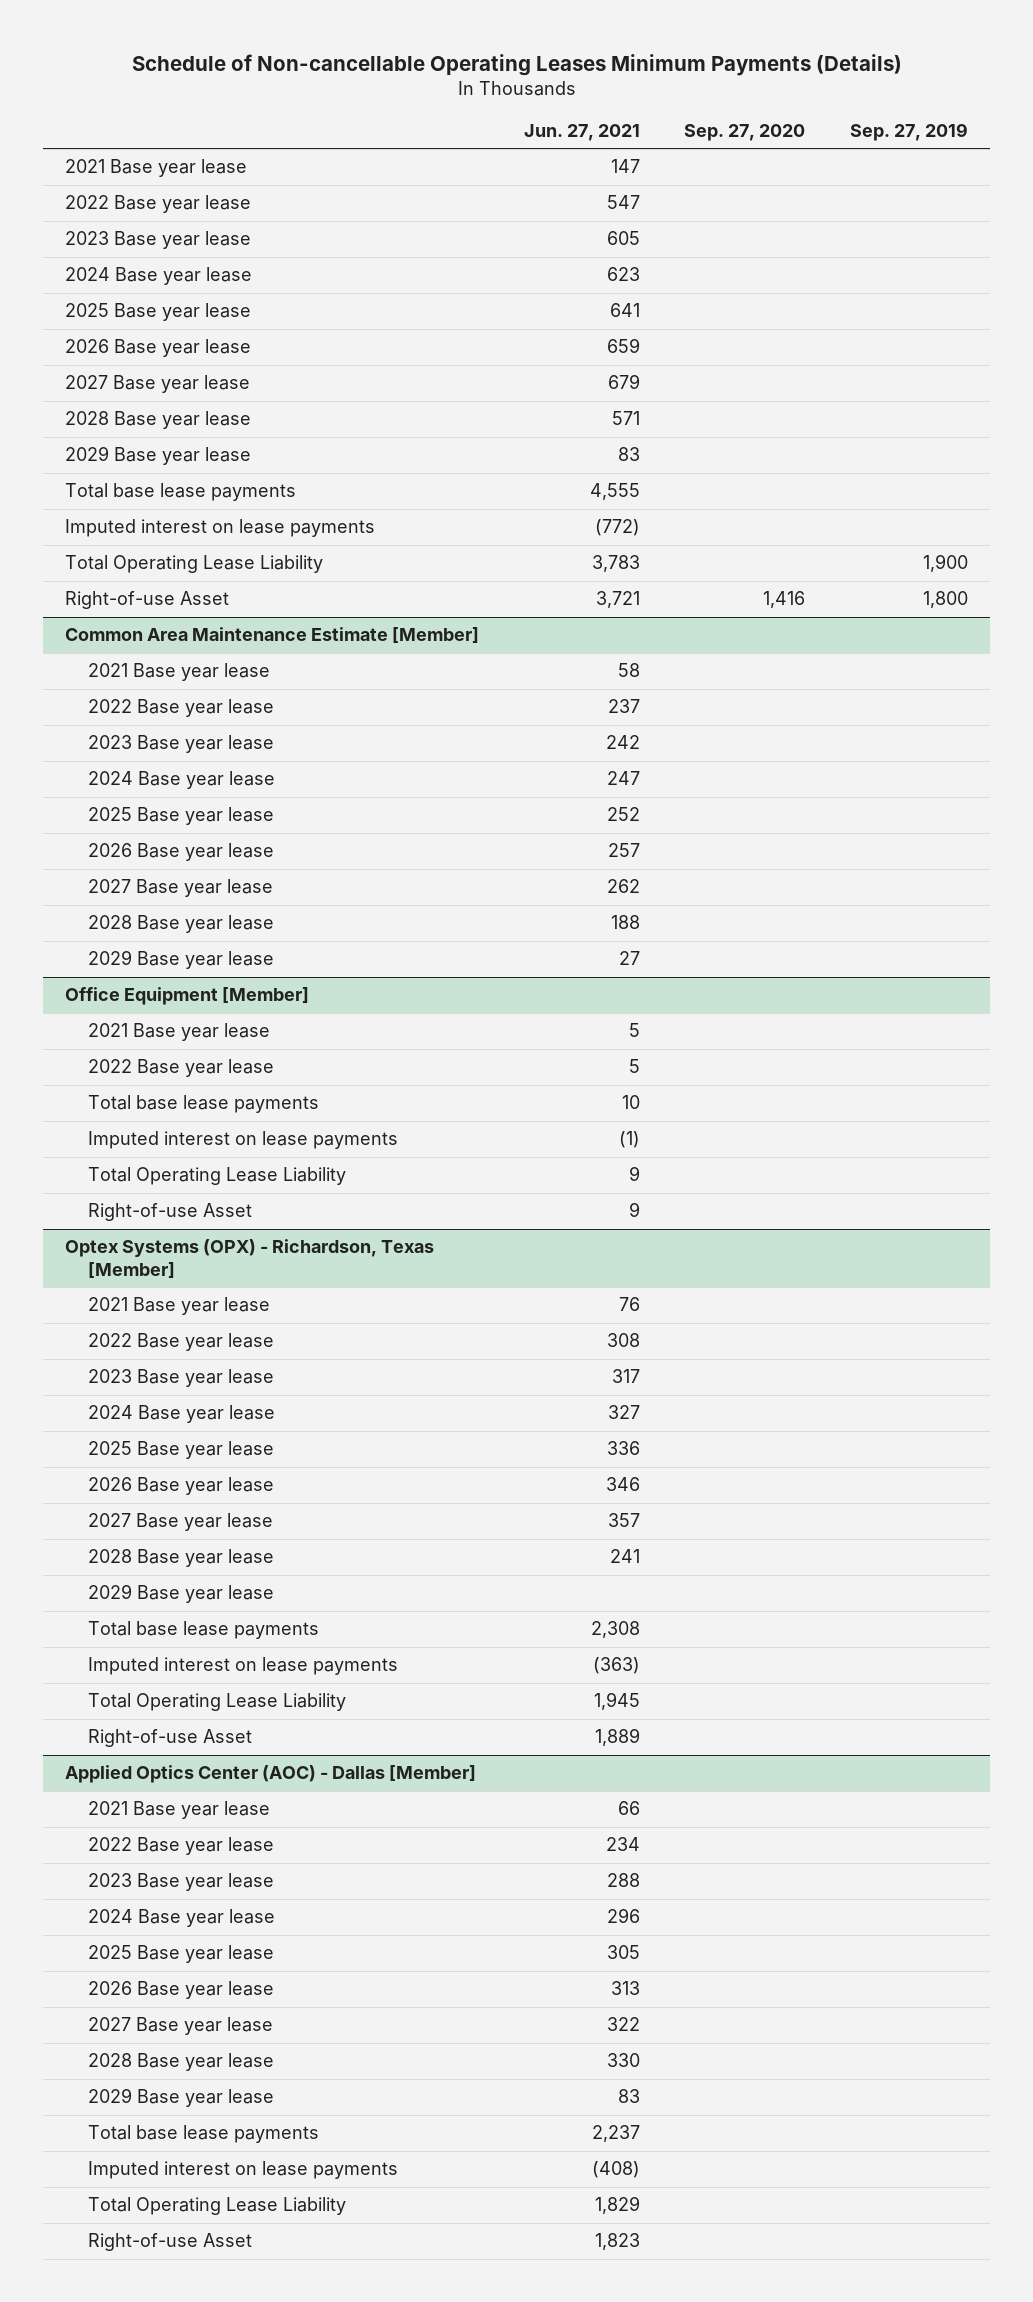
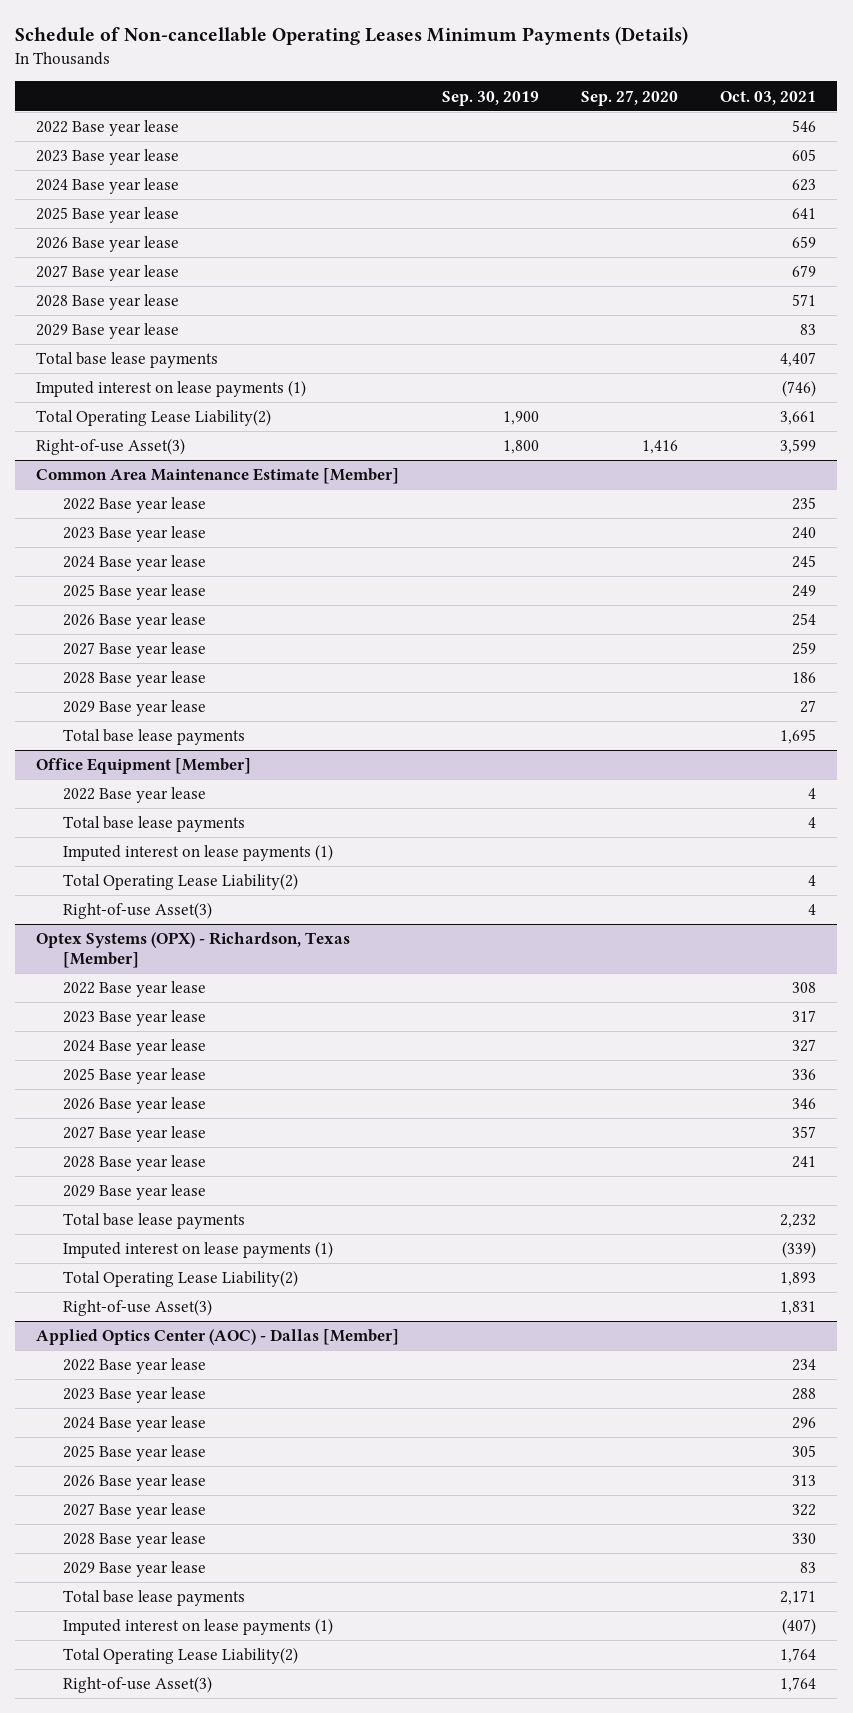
[523,123,640,141] Jun. 27, 2021 -> none
[850,122,969,141] Sep. 27, 2019 -> none
none -> [441,90,539,106] Sep. 30, 2019
none -> [720,90,817,105] Oct. 03, 2021
[65,159,248,178] 2021 Base year lease -> none
[65,519,376,538] Imputed interest on lease payments -> [36,380,307,398] Imputed interest on lease payments (1)
[65,555,324,574] Total Operating Lease Liability -> [36,409,272,427] Total Operating Lease Liability(2)
[65,591,230,610] Right-of-use Asset -> [36,438,186,456] Right-of-use Asset(3)
[88,663,271,682] 2021 Base year lease -> none
none -> [62,729,245,746] Total base lease payments
[88,1023,271,1042] 2021 Base year lease -> none
[88,1131,399,1150] Imputed interest on lease payments -> [62,844,333,862] Imputed interest on lease payments (1)
[88,1167,347,1186] Total Operating Lease Liability -> [62,873,298,891] Total Operating Lease Liability(2)
[88,1203,253,1222] Right-of-use Asset -> [62,902,212,920] Right-of-use Asset(3)
[88,1297,271,1316] 2021 Base year lease -> none
[88,1657,399,1676] Imputed interest on lease payments -> [62,1241,333,1259] Imputed interest on lease payments (1)
[88,1693,347,1712] Total Operating Lease Liability -> [62,1270,298,1288] Total Operating Lease Liability(2)
[88,1729,253,1748] Right-of-use Asset -> [62,1299,212,1317] Right-of-use Asset(3)
[88,1801,271,1820] 2021 Base year lease -> none
[88,2161,399,2180] Imputed interest on lease payments -> [62,1618,333,1636] Imputed interest on lease payments (1)
[88,2197,347,2216] Total Operating Lease Liability -> [62,1647,298,1665] Total Operating Lease Liability(2)
[88,2233,253,2252] Right-of-use Asset -> [62,1676,212,1694] Right-of-use Asset(3)

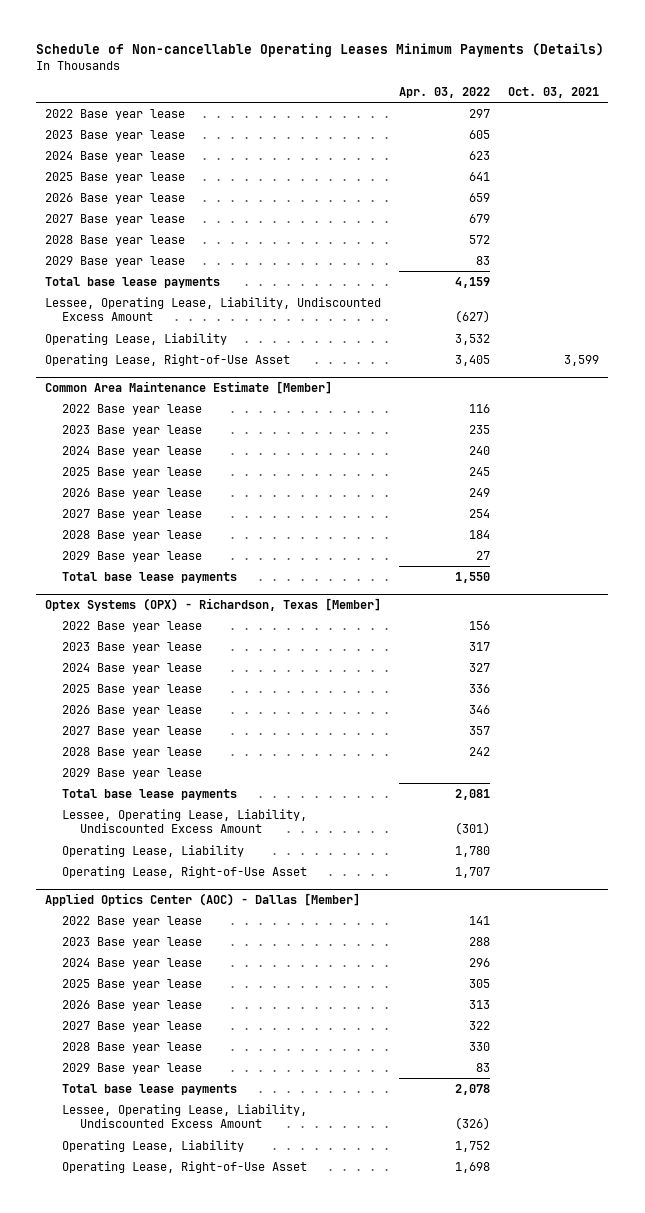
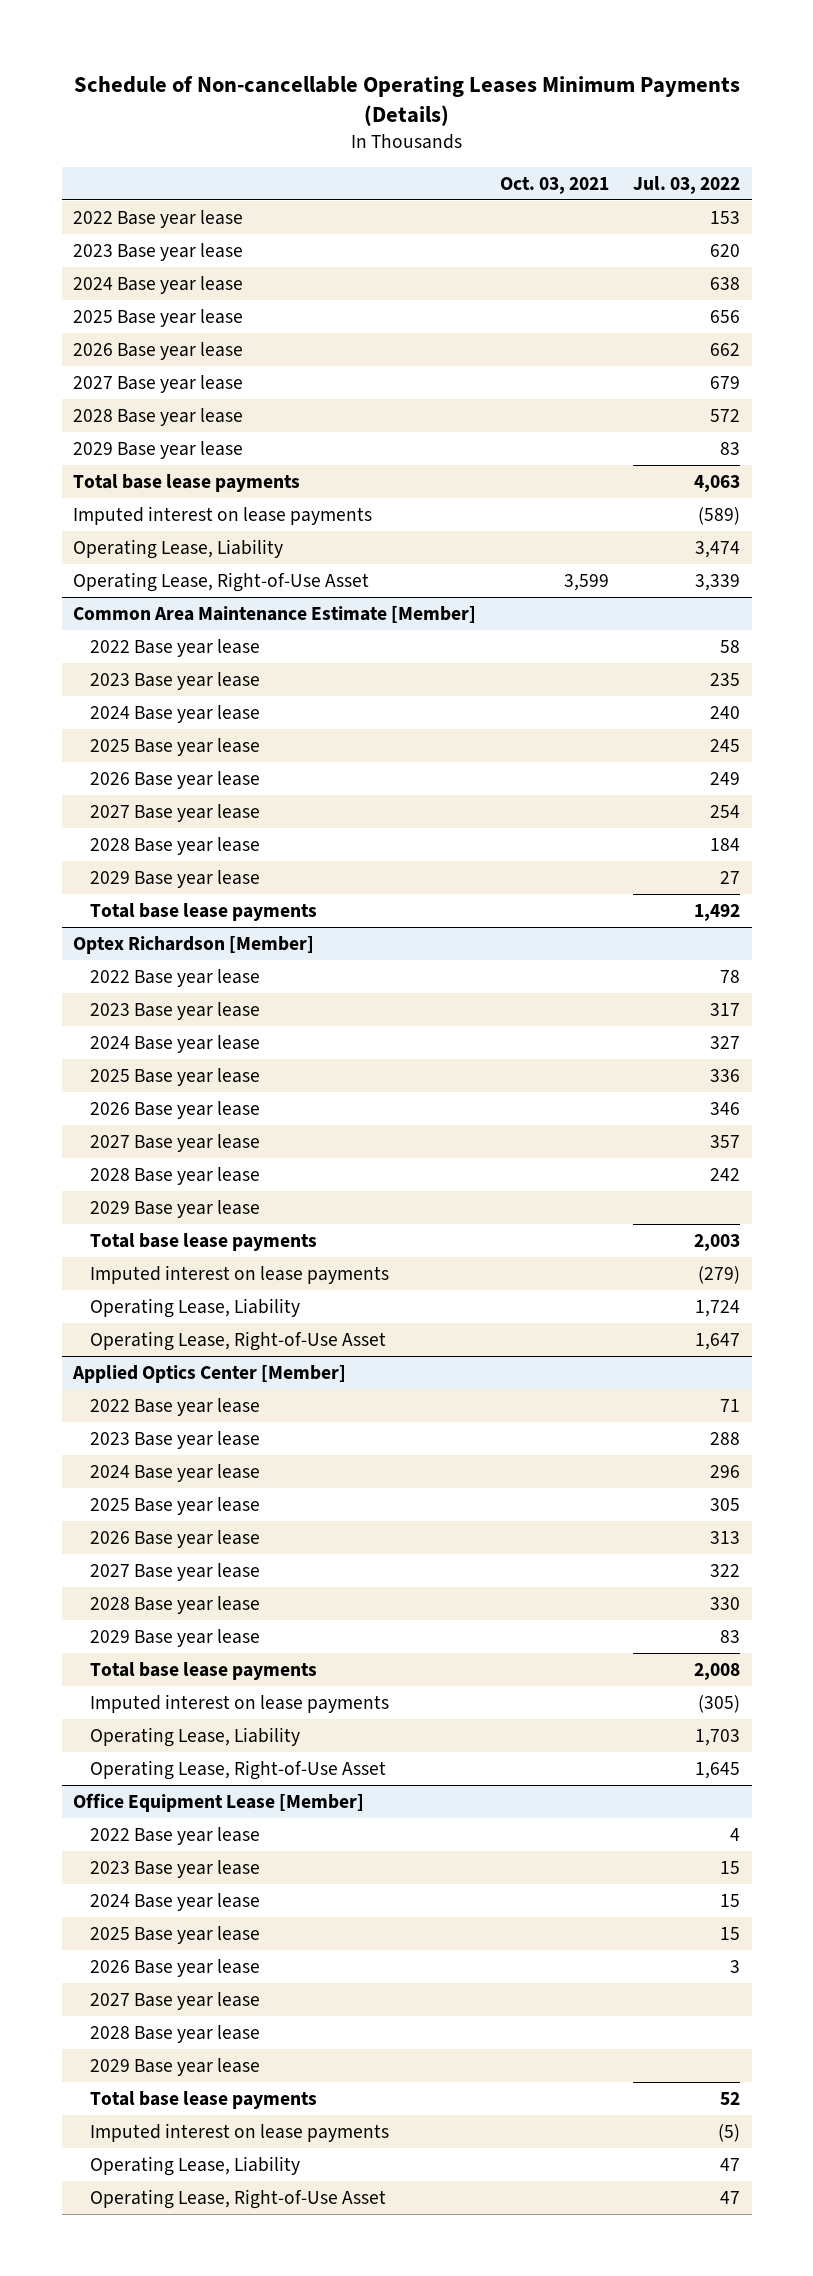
[399,86,491,98] Apr. 03, 2022 -> none
none -> [632,175,740,194] Jul. 03, 2022
[45,296,382,322] Lessee, Operating Lease, Liability, Undiscounted Excess Amount -> [73,505,373,525] Imputed interest on lease payments
[45,597,382,611] Optex Systems (OPX) - Richardson, Texas [Member] -> none
[62,620,203,632] 2022 Base year lease -> none
[62,641,203,653] 2023 Base year lease -> none
[62,662,203,674] 2024 Base year lease -> none
[62,683,203,695] 2025 Base year lease -> none
[62,704,203,716] 2026 Base year lease -> none
[62,725,203,737] 2027 Base year lease -> none
[62,746,203,758] 2028 Base year lease -> none
[62,767,203,779] 2029 Base year lease -> none
[62,788,238,800] Total base lease payments -> none
[62,808,308,834] Lessee, Operating Lease, Liability, Undiscounted Excess Amount -> none
[62,844,245,857] Operating Lease, Liability -> none
[62,865,308,878] Operating Lease, Right-of-Use Asset -> none
[45,892,361,906] Applied Optics Center (AOC) - Dallas [Member] -> none
[62,915,203,927] 2022 Base year lease -> none
[62,936,203,948] 2023 Base year lease -> none
[62,957,203,969] 2024 Base year lease -> none
[62,978,203,990] 2025 Base year lease -> none
[62,999,203,1011] 2026 Base year lease -> none
[62,1020,203,1032] 2027 Base year lease -> none
[62,1041,203,1053] 2028 Base year lease -> none
[62,1062,203,1074] 2029 Base year lease -> none
[62,1083,238,1095] Total base lease payments -> none
[62,1103,308,1129] Lessee, Operating Lease, Liability, Undiscounted Excess Amount -> none
[62,1139,245,1152] Operating Lease, Liability -> none
[62,1160,308,1173] Operating Lease, Right-of-Use Asset -> none
none -> [73,935,315,954] Optex Richardson [Member]
none -> [89,968,260,987] 2022 Base year lease
none -> [89,1001,260,1020] 2023 Base year lease
none -> [89,1034,260,1053] 2024 Base year lease
none -> [89,1067,260,1086] 2025 Base year lease
none -> [89,1100,260,1119] 2026 Base year lease
none -> [89,1133,260,1152] 2027 Base year lease
none -> [89,1166,260,1185] 2028 Base year lease
none -> [89,1199,260,1218] 2029 Base year lease
none -> [89,1232,317,1251] Total base lease payments
none -> [89,1264,389,1284] Imputed interest on lease payments
none -> [89,1297,300,1318] Operating Lease, Liability
none -> [89,1330,386,1351] Operating Lease, Right-of-Use Asset
none -> [72,1364,347,1383] Applied Optics Center [Member]
none -> [89,1397,260,1416] 2022 Base year lease
none -> [89,1430,260,1449] 2023 Base year lease
none -> [89,1463,260,1482] 2024 Base year lease
none -> [89,1496,260,1515] 2025 Base year lease
none -> [89,1529,260,1548] 2026 Base year lease
none -> [89,1562,260,1581] 2027 Base year lease
none -> [89,1595,260,1614] 2028 Base year lease
none -> [89,1628,260,1647] 2029 Base year lease
none -> [89,1661,317,1680] Total base lease payments
none -> [89,1693,389,1713] Imputed interest on lease payments
none -> [89,1726,300,1747] Operating Lease, Liability
none -> [89,1759,386,1780] Operating Lease, Right-of-Use Asset
none -> [73,1792,365,1812] Office Equipment Lease [Member]
none -> [89,1826,260,1845] 2022 Base year lease
none -> [89,1859,260,1878] 2023 Base year lease
none -> [89,1892,260,1911] 2024 Base year lease
none -> [89,1925,260,1944] 2025 Base year lease
none -> [89,1958,260,1977] 2026 Base year lease
none -> [89,1991,260,2010] 2027 Base year lease
none -> [89,2024,260,2043] 2028 Base year lease
none -> [89,2057,260,2076] 2029 Base year lease
none -> [89,2090,317,2109] Total base lease payments
none -> [89,2122,389,2142] Imputed interest on lease payments
none -> [89,2155,300,2176] Operating Lease, Liability
none -> [89,2188,386,2209] Operating Lease, Right-of-Use Asset

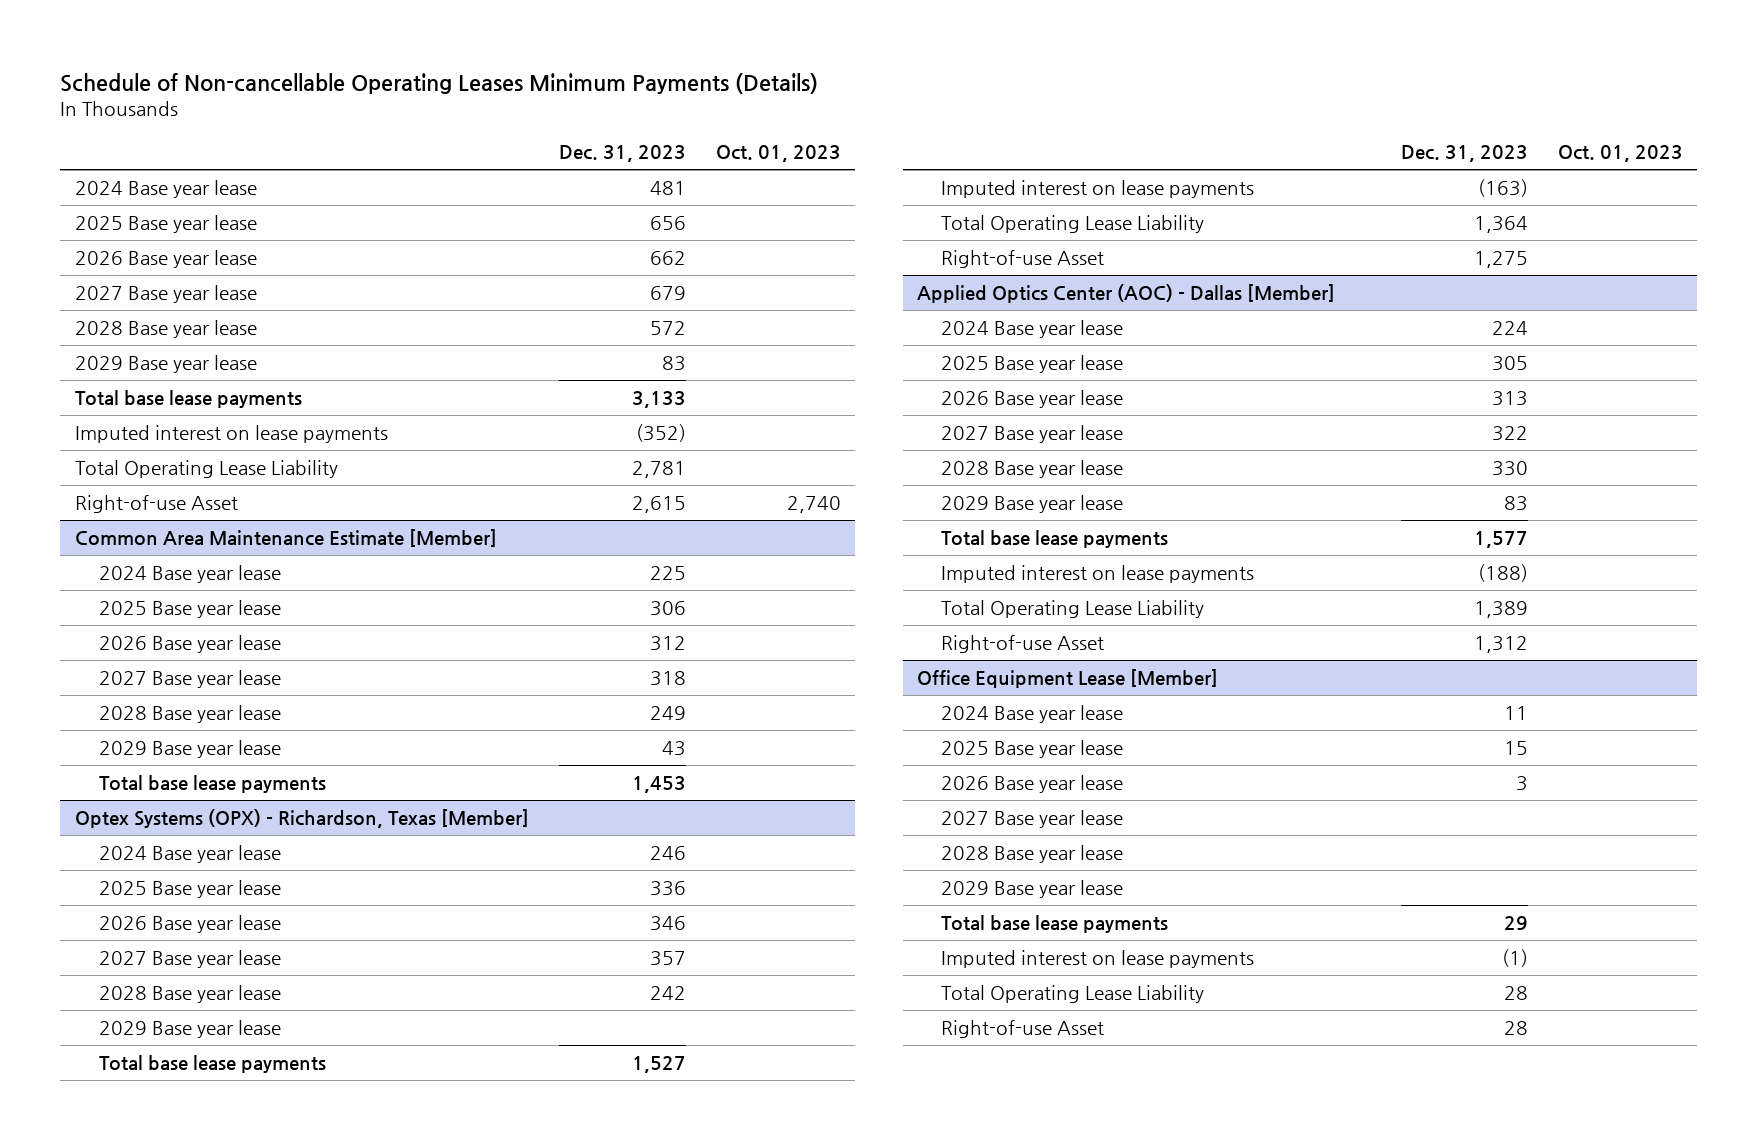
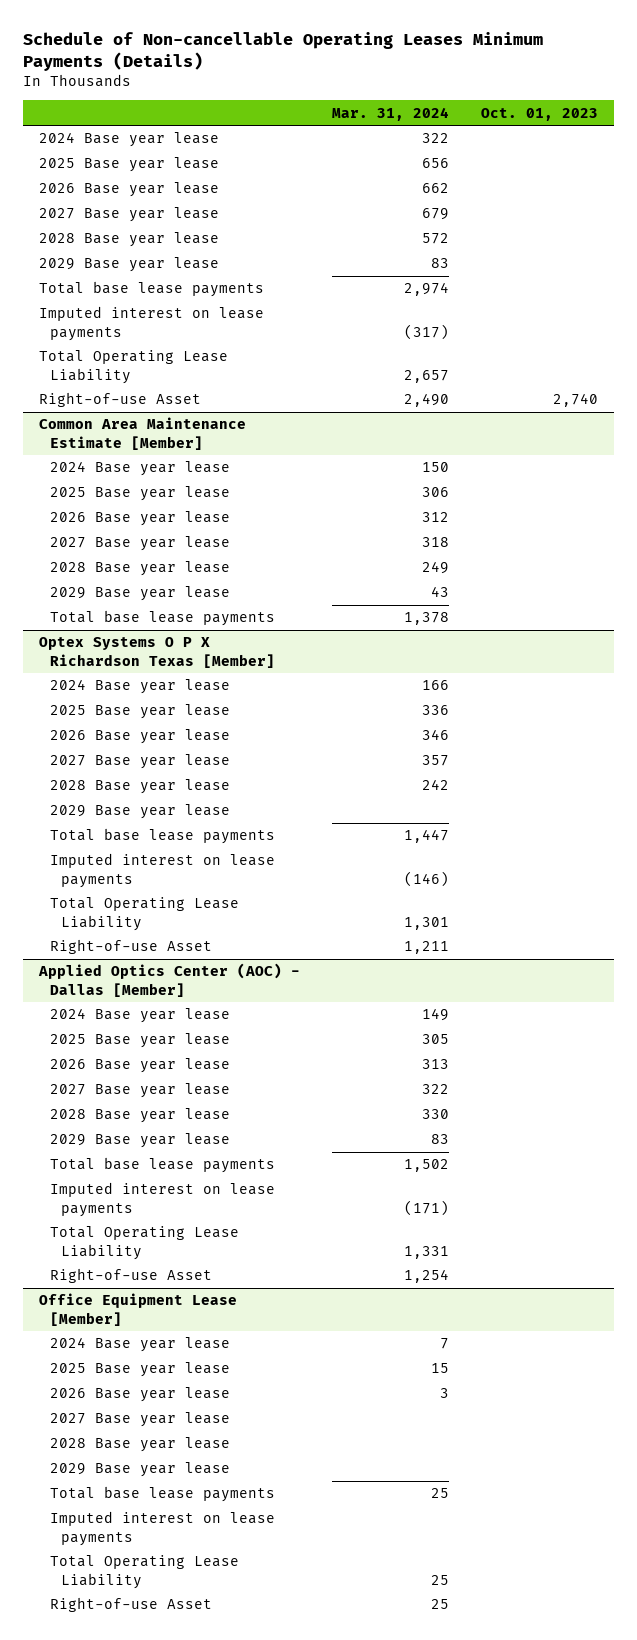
[558,145,686,163] Dec. 31, 2023 -> none
none -> [331,106,449,121] Mar. 31, 2024
[75,809,530,829] Optex Systems (OPX) - Richardson, Texas [Member] -> [38,637,276,668] Optex Systems O P X Richardson Texas [Member]

